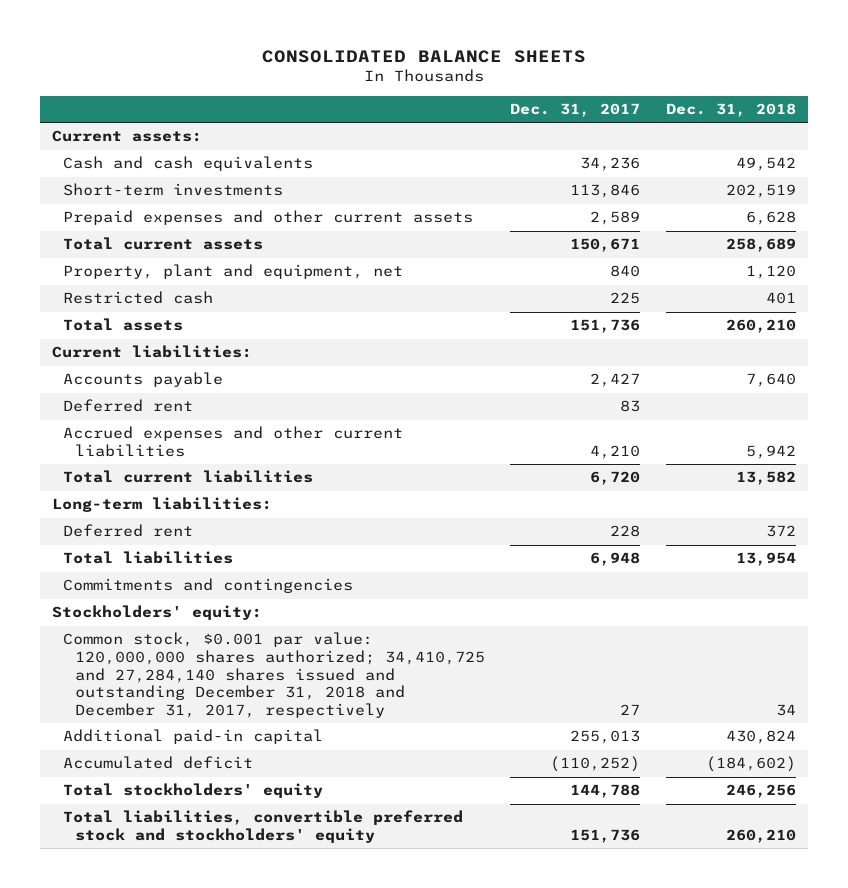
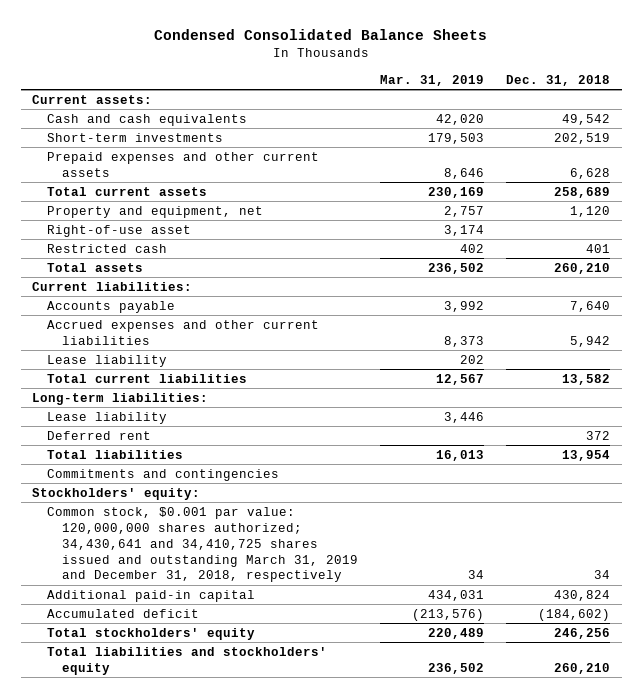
[261,49,586,63] CONSOLIDATED BALANCE SHEETS -> [154,29,488,41] Condensed Consolidated Balance Sheets
[510,102,641,117] Dec. 31, 2017 -> none
none -> [379,74,484,86] Mar. 31, 2019
[63,264,404,280] Property, plant and equipment, net -> [46,205,263,218] Property and equipment, net
none -> [46,224,191,237] Right-of-use asset
[63,399,194,413] Deferred rent -> none
none -> [46,354,167,367] Lease liability
none -> [46,411,167,424] Lease liability
[63,632,485,718] Common stock, $0.001 par value: 120,000,000 shares authorized; 34,410,725 and 27,284,140 shares issued and outstanding December 31, 2018 and December 31, 2017, respectively -> [46,506,358,583] Common stock, $0.001 par value: 120,000,000 shares authorized; 34,430,641 and 34,410,725 shares issued and outstanding March 31, 2019 and December 31, 2018, respectively
[63,810,464,844] Total liabilities, convertible preferred stock and stockholders' equity -> [46,646,327,675] Total liabilities and stockholders' equity

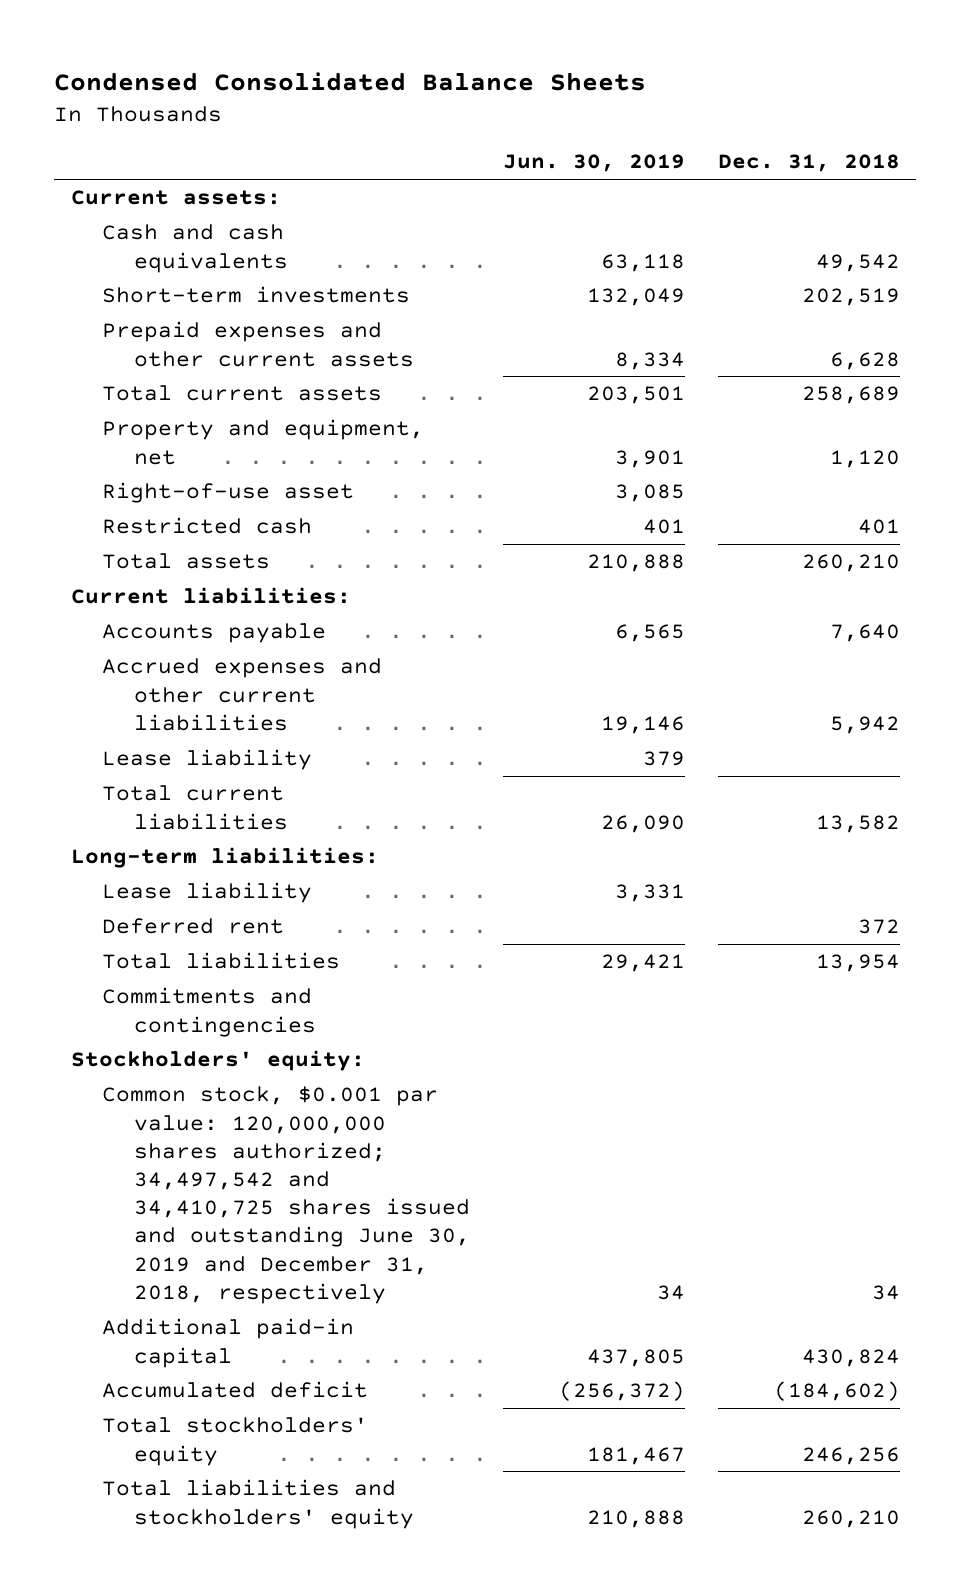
[379,74,484,86] Mar. 31, 2019 -> none
none -> [502,154,685,173] Jun. 30, 2019
[46,506,358,583] Common stock, $0.001 par value: 120,000,000 shares authorized; 34,430,641 and 34,410,725 shares issued and outstanding March 31, 2019 and December 31, 2018, respectively -> [102,1086,471,1304] Common stock, $0.001 par value: 120,000,000 shares authorized; 34,497,542 and 34,410,725 shares issued and outstanding June 30, 2019 and December 31, 2018, respectively

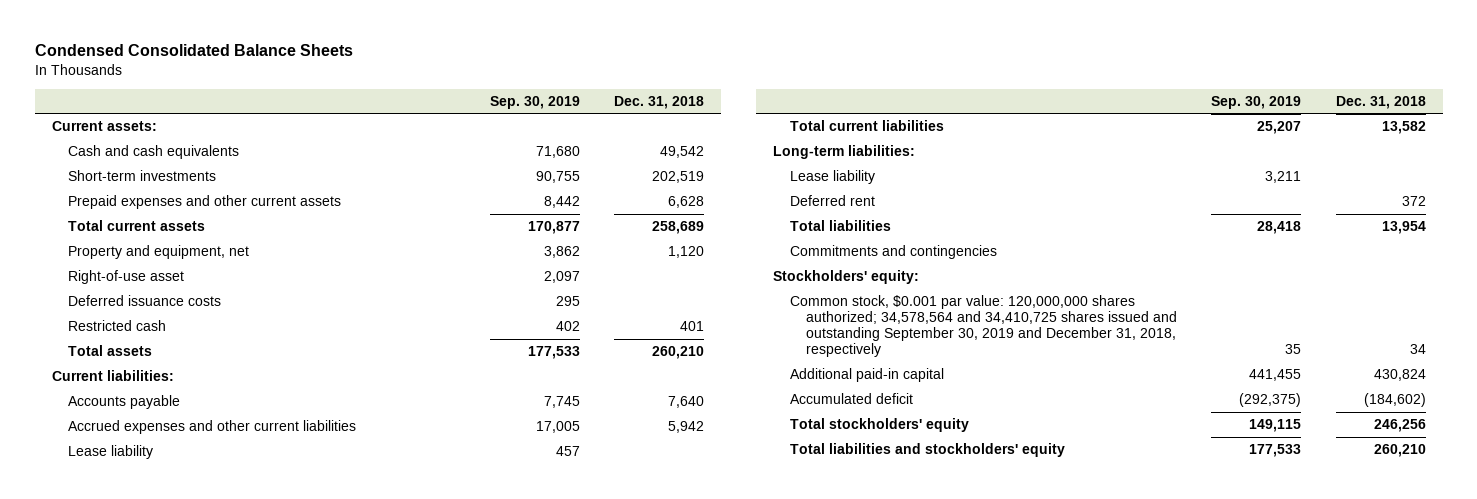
[502,154,685,173] Jun. 30, 2019 -> none
none -> [490,95,581,109] Sep. 30, 2019
none -> [68,295,222,307] Deferred issuance costs
[102,1086,471,1304] Common stock, $0.001 par value: 120,000,000 shares authorized; 34,497,542 and 34,410,725 shares issued and outstanding June 30, 2019 and December 31, 2018, respectively -> [789,295,1178,358] Common stock, $0.001 par value: 120,000,000 shares authorized; 34,578,564 and 34,410,725 shares issued and outstanding September 30, 2019 and December 31, 2018, respectively

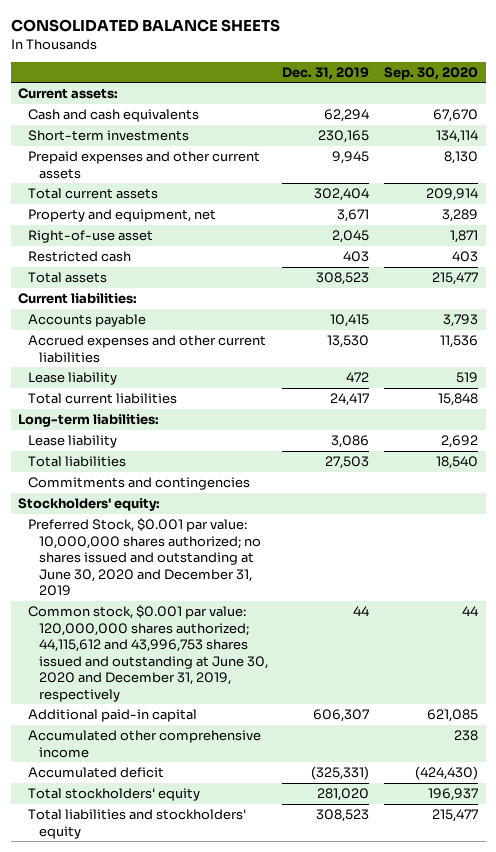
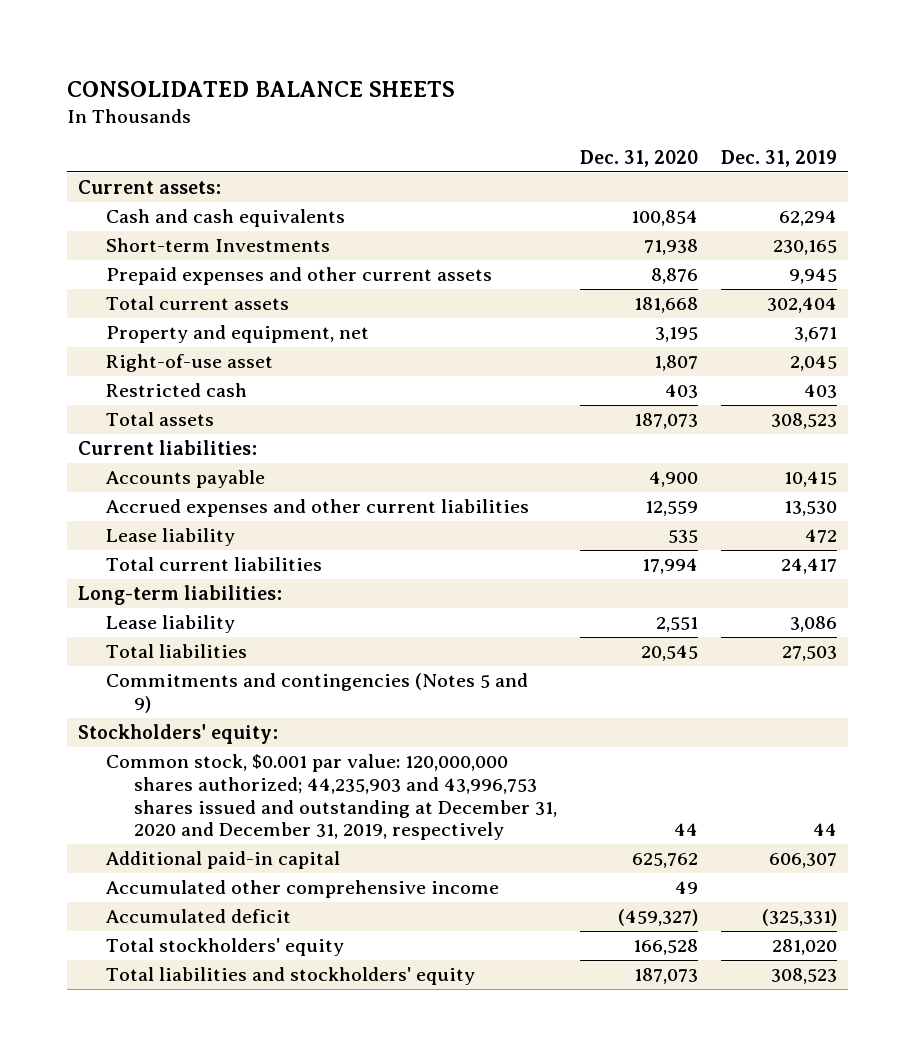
[384,66,479,80] Sep. 30, 2020 -> none
none -> [579,149,698,167] Dec. 31, 2020
[28,130,190,142] Short-term investments -> [106,238,331,253] Short-term Investments
[28,477,251,491] Commitments and contingencies -> [106,673,529,713] Commitments and contingencies (Notes 5 and 9)
[28,518,261,597] Preferred Stock, $0.001 par value: 10,000,000 shares authorized; no shares issued and outstanding at June 30, 2020 and December 31, 2019 -> none
[28,605,268,702] Common stock, $0.001 par value: 120,000,000 shares authorized; 44,115,612 and 43,996,753 shares issued and outstanding at June 30, 2020 and December 31, 2019, respectively -> [106,754,558,841] Common stock, $0.001 par value: 120,000,000 shares authorized; 44,235,903 and 43,996,753 shares issued and outstanding at December 31, 2020 and December 31, 2019, respectively

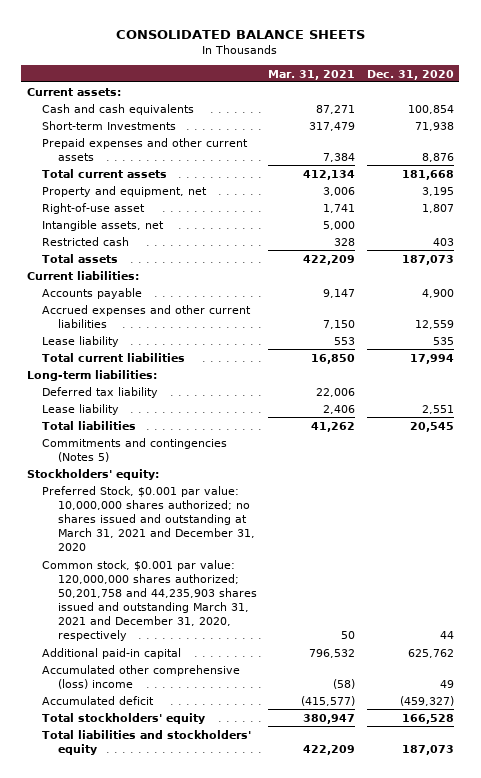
[720,149,837,167] Dec. 31, 2019 -> none
none -> [268,69,356,80] Mar. 31, 2021
none -> [42,219,165,231] Intangible assets, net
none -> [42,386,159,398] Deferred tax liability
[106,673,529,713] Commitments and contingencies (Notes 5 and 9) -> [42,437,228,462] Commitments and contingencies (Notes 5)
none -> [42,485,255,552] Preferred Stock, $0.001 par value: 10,000,000 shares authorized; no shares issued and outstanding at March 31, 2021 and December 31, 2020
[106,754,558,841] Common stock, $0.001 par value: 120,000,000 shares authorized; 44,235,903 and 43,996,753 shares issued and outstanding at December 31, 2020 and December 31, 2019, respectively -> [42,559,257,642] Common stock, $0.001 par value: 120,000,000 shares authorized; 50,201,758 and 44,235,903 shares issued and outstanding March 31, 2021 and December 31, 2020, respectively
[106,880,500,899] Accumulated other comprehensive income -> [42,664,241,689] Accumulated other comprehensive (loss) income

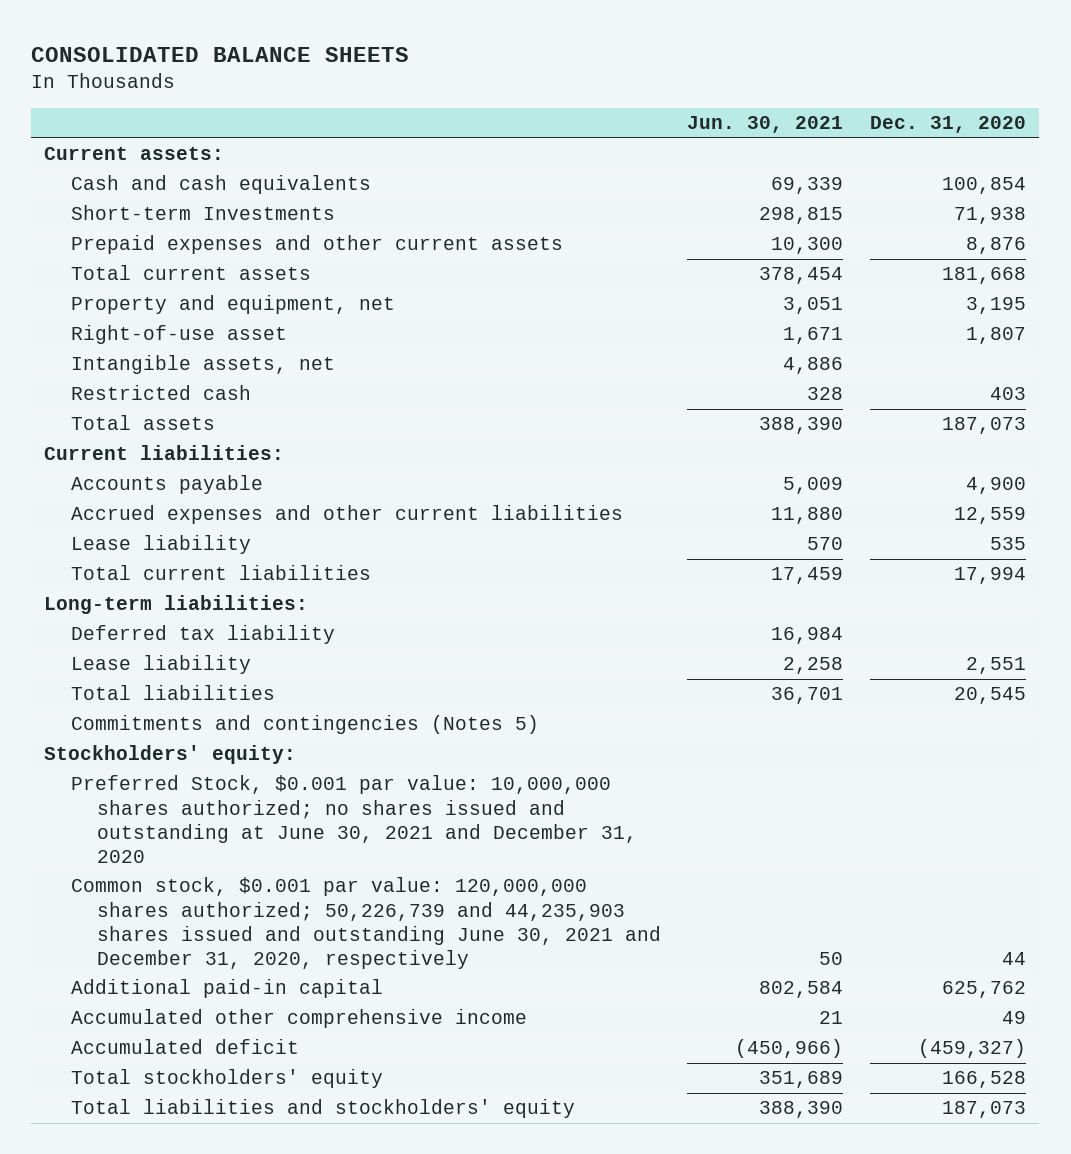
[268,69,356,80] Mar. 31, 2021 -> none
none -> [687,116,844,134] Jun. 30, 2021
[42,485,255,552] Preferred Stock, $0.001 par value: 10,000,000 shares authorized; no shares issued and outstanding at March 31, 2021 and December 31, 2020 -> [70,775,637,863] Preferred Stock, $0.001 par value: 10,000,000 shares authorized; no shares issued and outstanding at June 30, 2021 and December 31, 2020
[42,559,257,642] Common stock, $0.001 par value: 120,000,000 shares authorized; 50,201,758 and 44,235,903 shares issued and outstanding March 31, 2021 and December 31, 2020, respectively -> [70,877,661,969] Common stock, $0.001 par value: 120,000,000 shares authorized; 50,226,739 and 44,235,903 shares issued and outstanding June 30, 2021 and December 31, 2020, respectively
[42,664,241,689] Accumulated other comprehensive (loss) income -> [70,1009,527,1029] Accumulated other comprehensive income

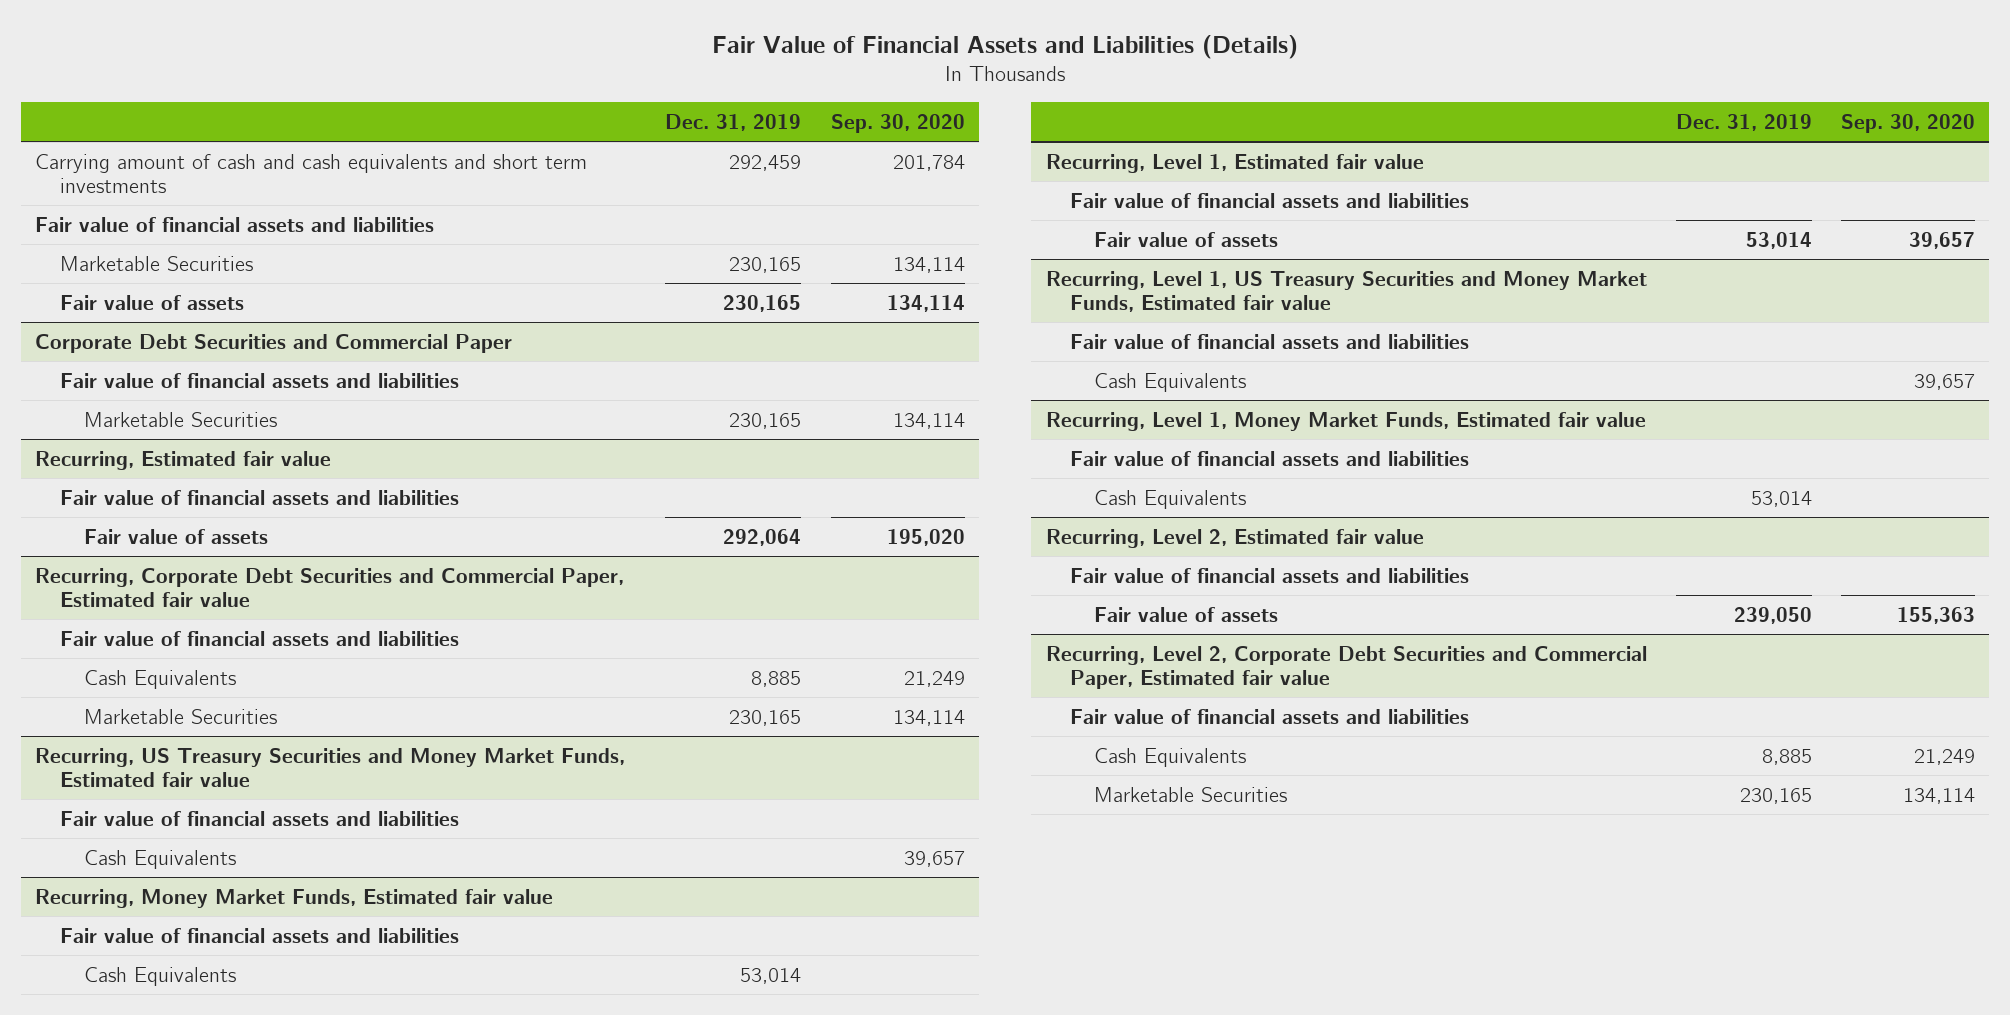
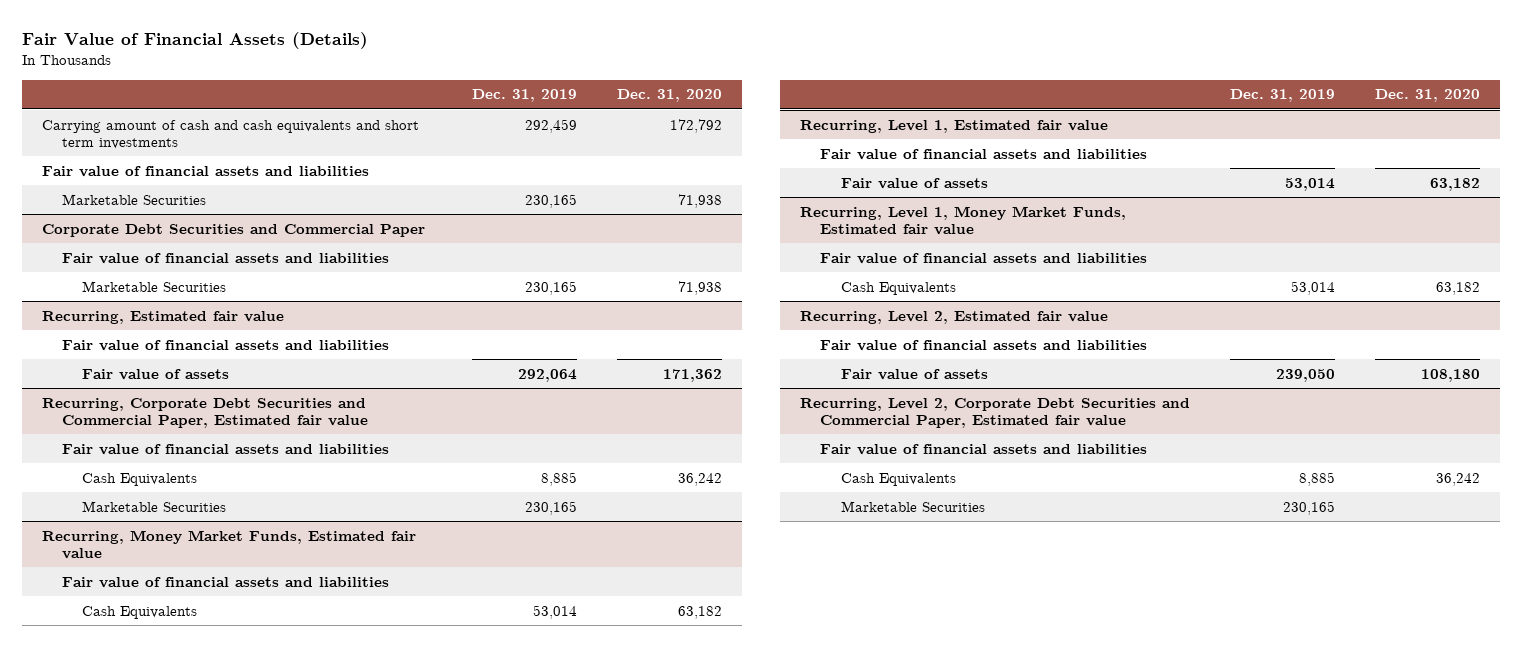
[712,35,1299,60] Fair Value of Financial Assets and Liabilities (Details) -> [21,31,368,49] Fair Value of Financial Assets (Details)
[830,113,965,133] Sep. 30, 2020 -> none
none -> [617,89,723,103] Dec. 31, 2020
[59,294,244,310] Fair value of assets -> none
[35,747,626,788] Recurring, US Treasury Securities and Money Market Funds, Estimated fair value -> none
[59,810,459,826] Fair value of financial assets and liabilities -> none
[83,849,236,869] Cash Equivalents -> none
[1045,270,1647,313] Recurring, Level 1, US Treasury Securities and Money Market Funds, Estimated fair value -> none
[1069,333,1469,349] Fair value of financial assets and liabilities -> none
[1093,372,1246,392] Cash Equivalents -> none

